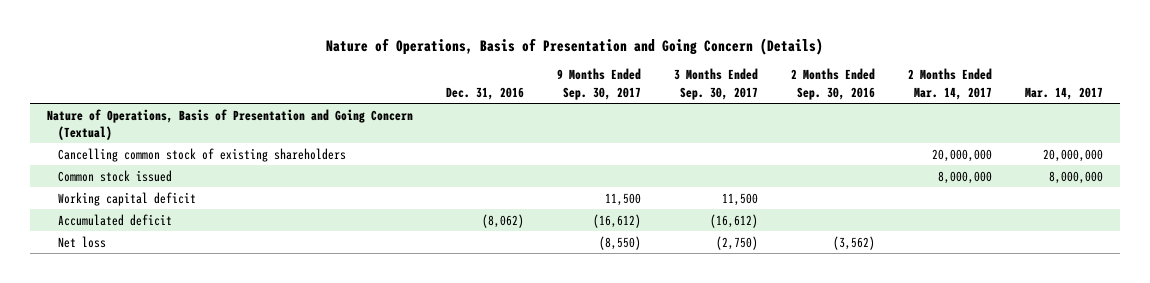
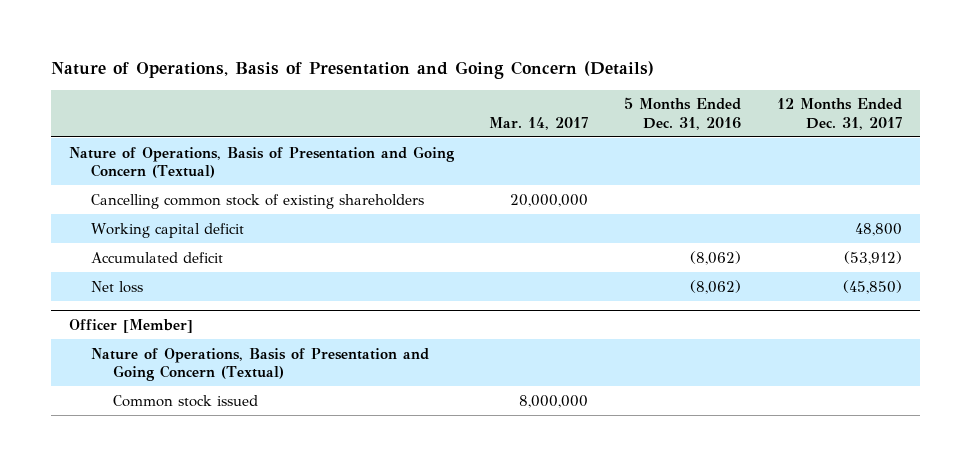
[445,86,524,100] Dec. 31, 2016 -> none
[556,68,641,100] 9 Months Ended Sep. 30, 2017 -> none
[674,68,759,100] 3 Months Ended Sep. 30, 2017 -> none
[791,68,876,100] 2 Months Ended Sep. 30, 2016 -> none
[908,68,993,100] 2 Months Ended Mar. 14, 2017 -> none
none -> [624,97,742,130] 5 Months Ended Dec. 31, 2016
none -> [777,98,903,130] 12 Months Ended Dec. 31, 2017
[57,169,172,182] Common stock issued -> none
none -> [68,318,193,333] Officer [Member]
none -> [90,347,429,382] Nature of Operations, Basis of Presentation and Going Concern (Textual)
none -> [113,394,259,407] Common stock issued

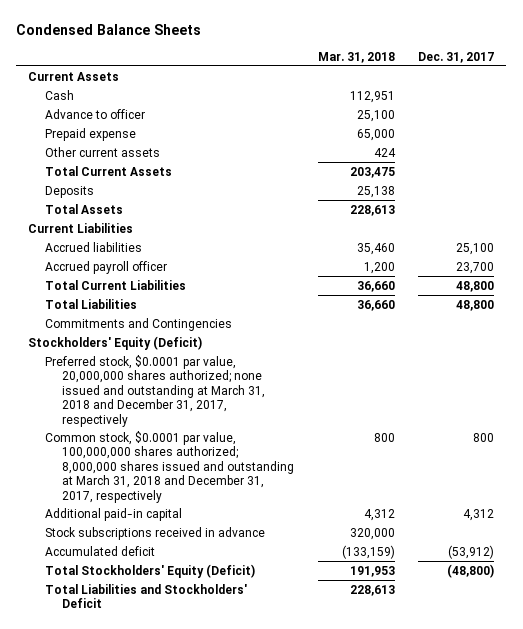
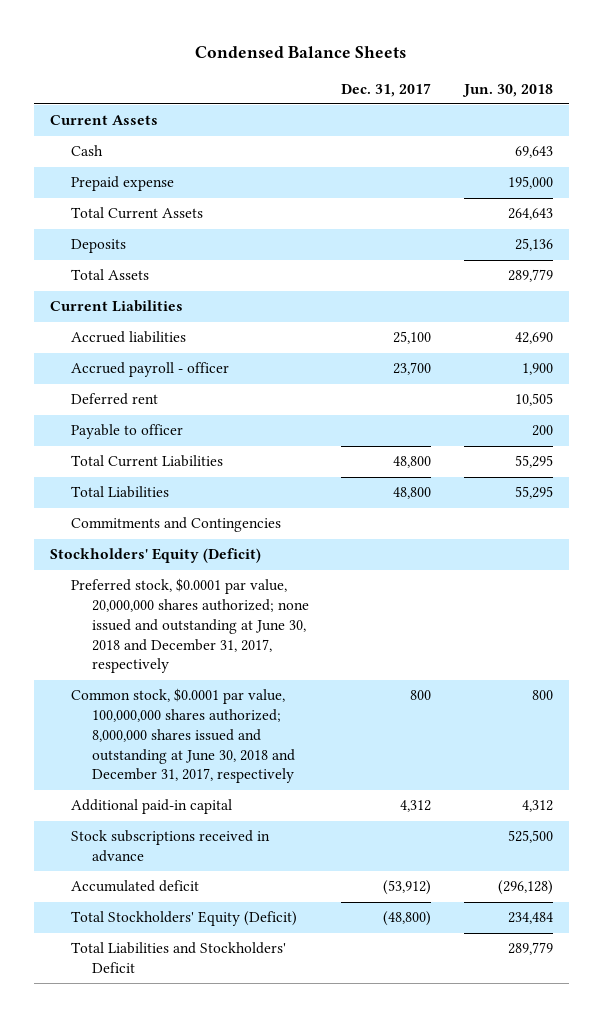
[317,52,395,64] Mar. 31, 2018 -> none
none -> [461,83,553,97] Jun. 30, 2018
[45,108,146,119] Advance to officer -> none
[45,146,161,157] Other current assets -> none
[45,260,168,274] Accrued payroll officer -> [71,362,230,378] Accrued payroll - officer
none -> [71,393,159,406] Deferred rent
none -> [71,424,184,440] Payable to officer
[45,354,265,427] Preferred stock, $0.0001 par value, 20,000,000 shares authorized; none issued and outstanding at March 31, 2018 and December 31, 2017, respectively -> [71,578,310,674] Preferred stock, $0.0001 par value, 20,000,000 shares authorized; none issued and outstanding at June 30, 2018 and December 31, 2017, respectively
[45,430,294,503] Common stock, $0.0001 par value, 100,000,000 shares authorized; 8,000,000 shares issued and outstanding at March 31, 2018 and December 31, 2017, respectively -> [71,688,296,784] Common stock, $0.0001 par value, 100,000,000 shares authorized; 8,000,000 shares issued and outstanding at June 30, 2018 and December 31, 2017, respectively

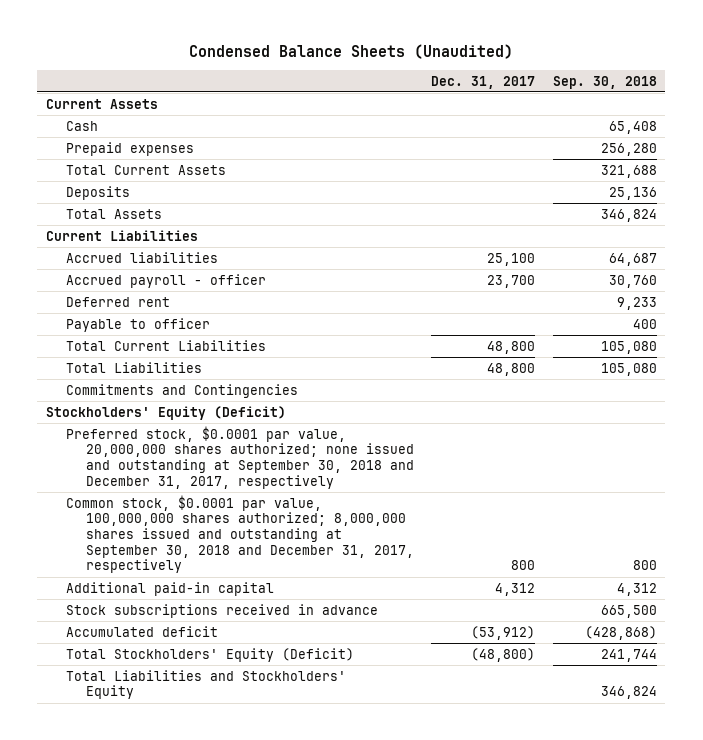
[195,45,407,58] Condensed Balance Sheets -> [189,44,514,60] Condensed Balance Sheets (Unaudited)
[461,83,553,97] Jun. 30, 2018 -> none
none -> [552,75,657,89] Sep. 30, 2018
[71,176,175,192] Prepaid expense -> [66,141,195,156] Prepaid expenses
[71,578,310,674] Preferred stock, $0.0001 par value, 20,000,000 shares authorized; none issued and outstanding at June 30, 2018 and December 31, 2017, respectively -> [66,425,415,489] Preferred stock, $0.0001 par value, 20,000,000 shares authorized; none issued and outstanding at September 30, 2018 and December 31, 2017, respectively
[71,688,296,784] Common stock, $0.0001 par value, 100,000,000 shares authorized; 8,000,000 shares issued and outstanding at June 30, 2018 and December 31, 2017, respectively -> [66,494,415,574] Common stock, $0.0001 par value, 100,000,000 shares authorized; 8,000,000 shares issued and outstanding at September 30, 2018 and December 31, 2017, respectively
[71,942,287,974] Total Liabilities and Stockholders' Deficit -> [66,669,347,700] Total Liabilities and Stockholders' Equity

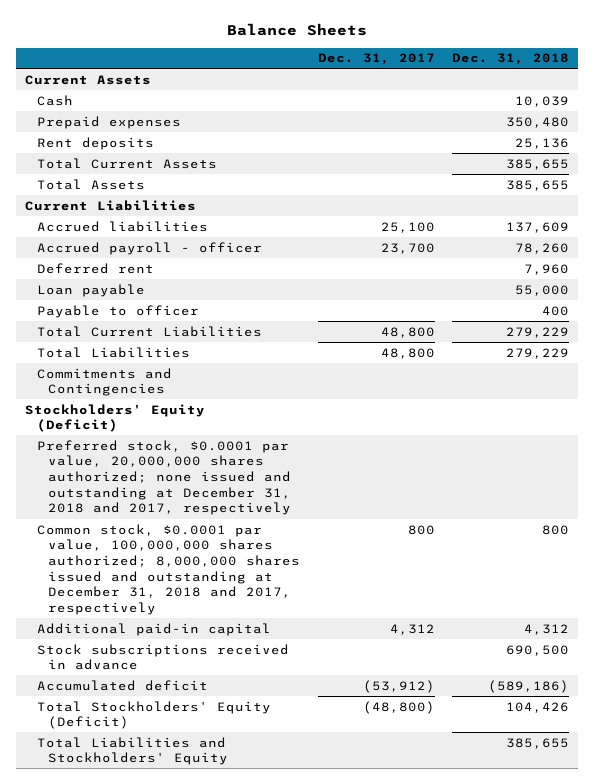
[189,44,514,60] Condensed Balance Sheets (Unaudited) -> [227,23,368,37] Balance Sheets
[552,75,657,89] Sep. 30, 2018 -> none
none -> [452,53,570,66] Dec. 31, 2018
none -> [36,136,154,150] Rent deposits
[66,185,131,200] Deposits -> none
none -> [36,283,145,297] Loan payable
[66,425,415,489] Preferred stock, $0.0001 par value, 20,000,000 shares authorized; none issued and outstanding at September 30, 2018 and December 31, 2017, respectively -> [36,439,292,516] Preferred stock, $0.0001 par value, 20,000,000 shares authorized; none issued and outstanding at December 31, 2018 and 2017, respectively
[66,494,415,574] Common stock, $0.0001 par value, 100,000,000 shares authorized; 8,000,000 shares issued and outstanding at September 30, 2018 and December 31, 2017, respectively -> [36,523,301,616] Common stock, $0.0001 par value, 100,000,000 shares authorized; 8,000,000 shares issued and outstanding at December 31, 2018 and 2017, respectively

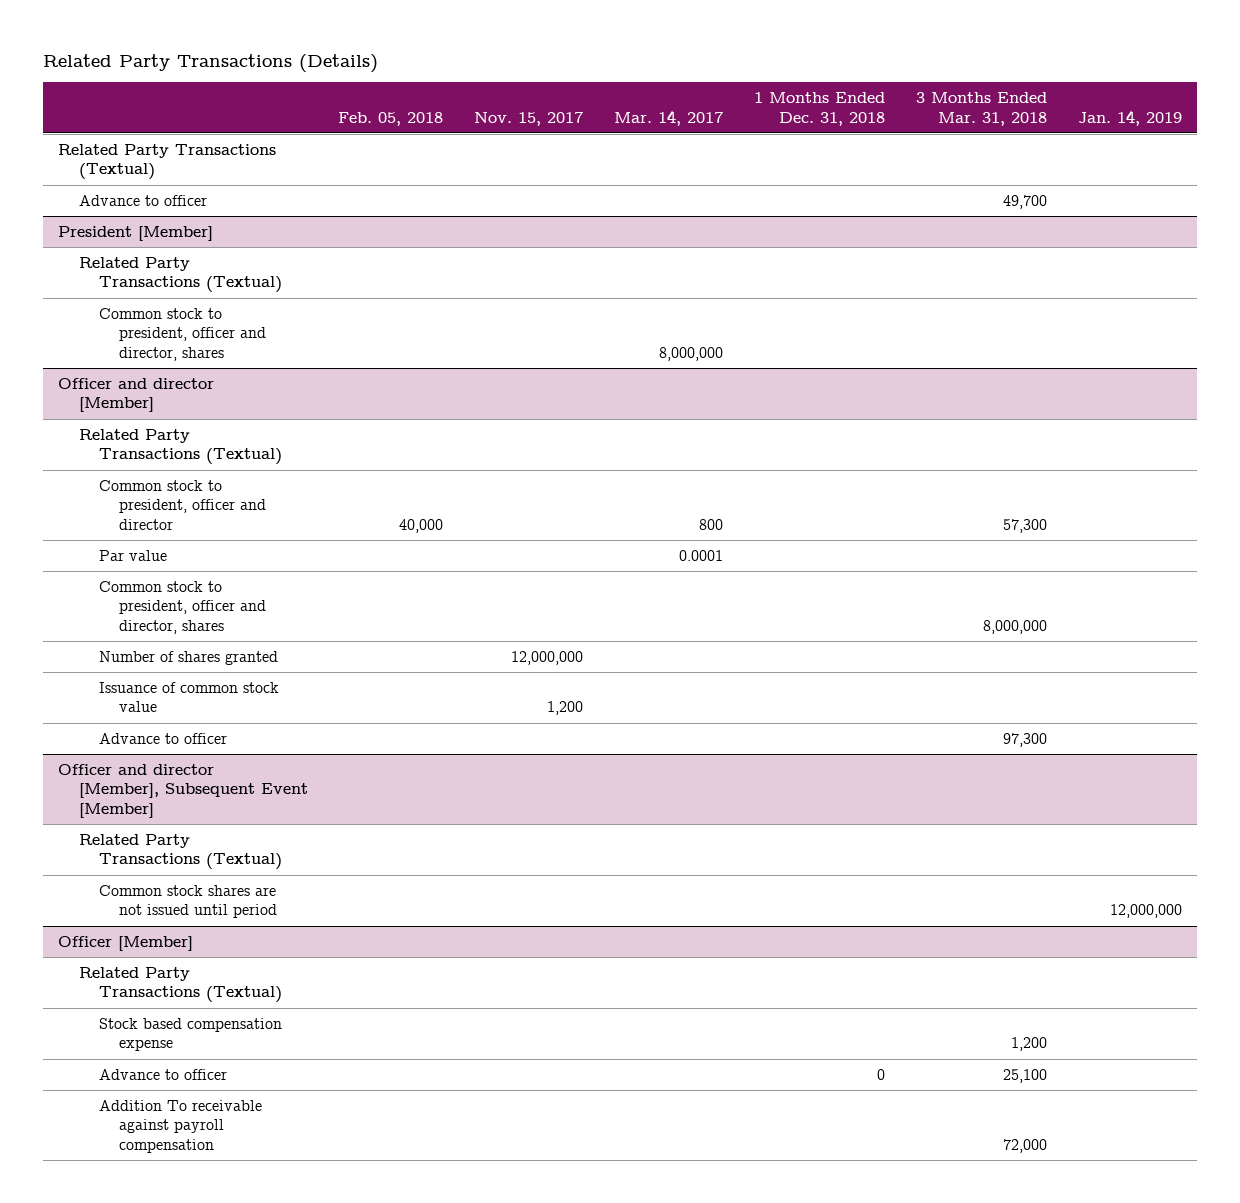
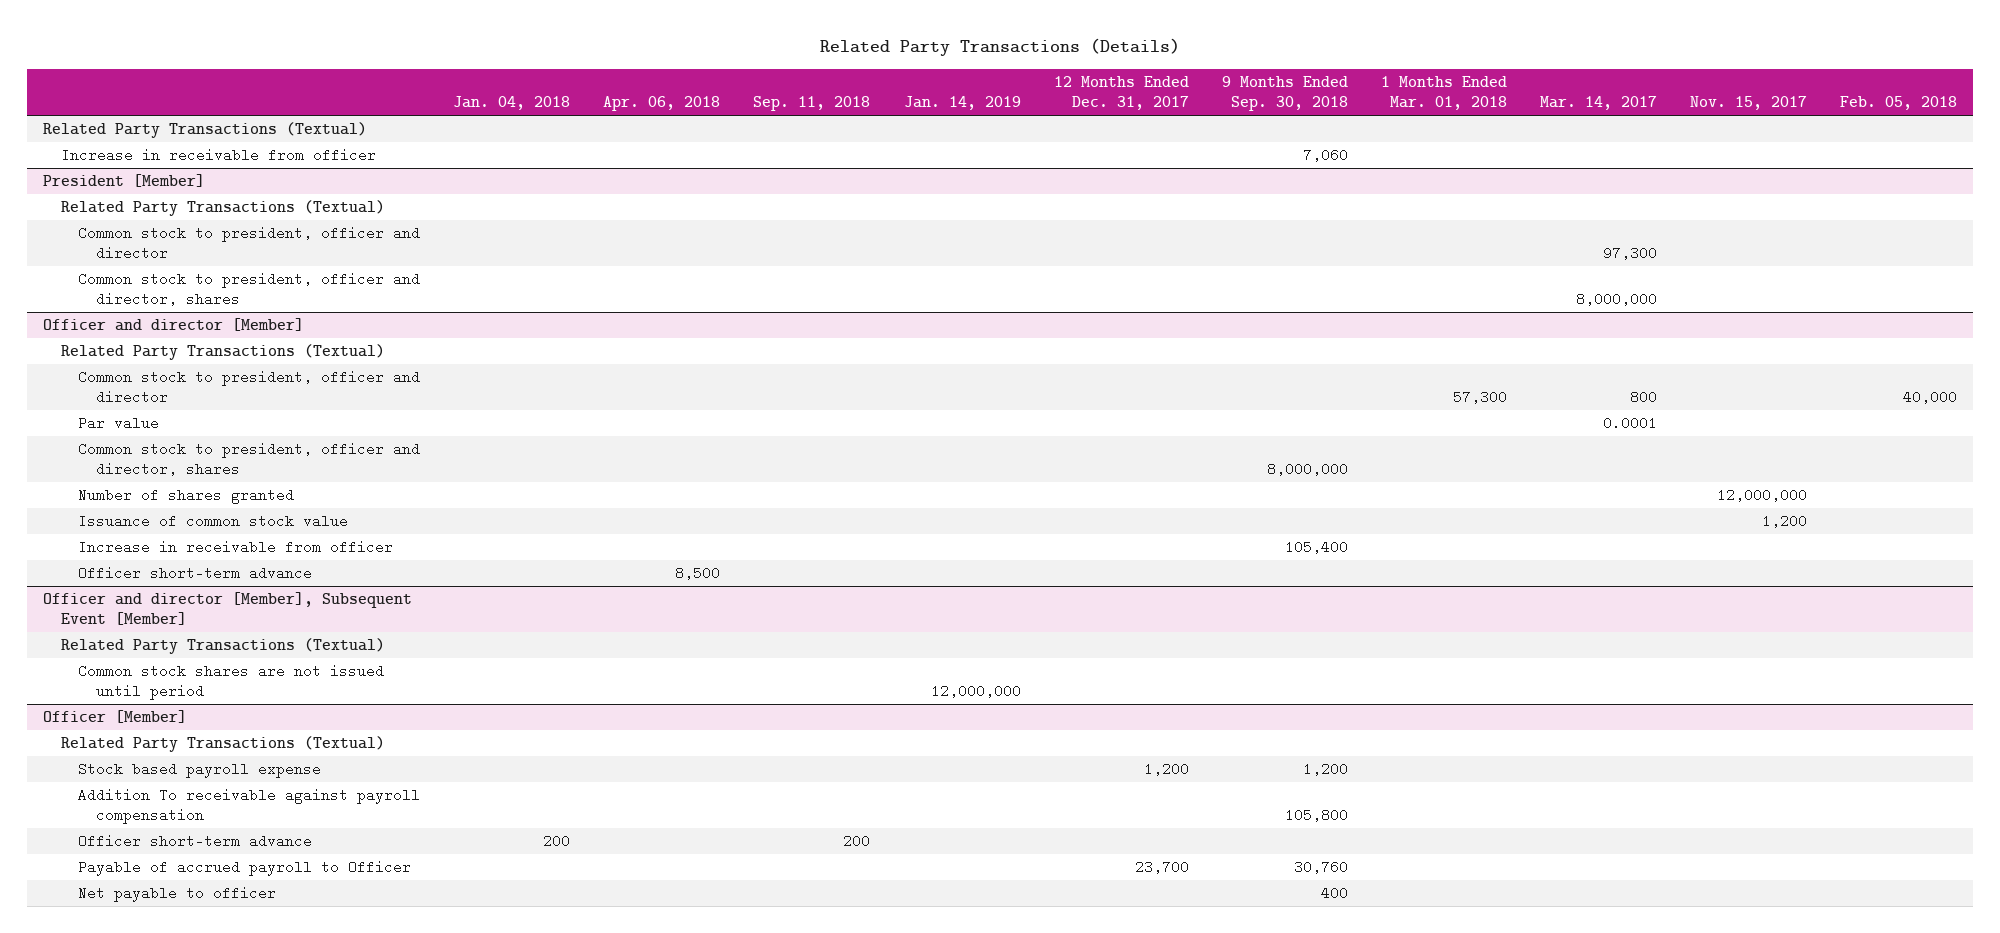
[754,91,886,126] 1 Months Ended Dec. 31, 2018 -> none
[915,91,1047,126] 3 Months Ended Mar. 31, 2018 -> none
none -> [453,95,571,110] Jan. 04, 2018
none -> [603,95,721,111] Apr. 06, 2018
none -> [753,95,871,111] Sep. 11, 2018
none -> [1053,75,1189,110] 12 Months Ended Dec. 31, 2017
none -> [1221,75,1348,111] 9 Months Ended Sep. 30, 2018
none -> [1380,75,1507,110] 1 Months Ended Mar. 01, 2018
[78,194,207,206] Advance to officer -> [60,148,376,163] Increase in receivable from officer
none -> [78,226,421,261] Common stock to president, officer and director
[98,732,227,744] Advance to officer -> [78,540,394,555] Increase in receivable from officer
none -> [78,566,313,581] Officer short-term advance
[98,1068,227,1080] Advance to officer -> none
[98,1017,282,1052] Stock based compensation expense -> [78,762,322,779] Stock based payroll expense
none -> [78,834,313,849] Officer short-term advance
none -> [78,860,412,877] Payable of accrued payroll to Officer
none -> [78,886,277,903] Net payable to officer

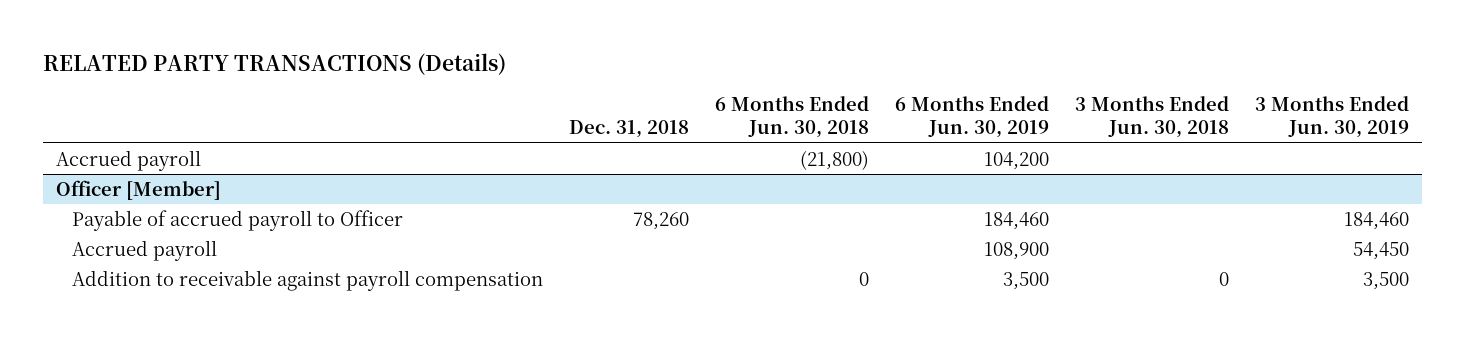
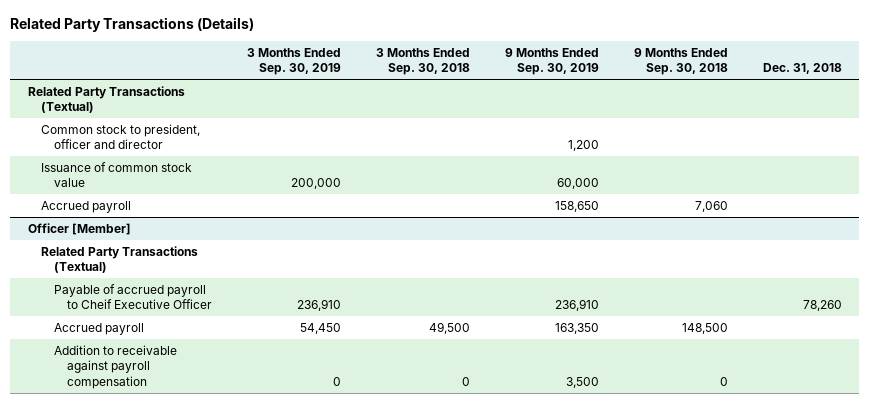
[42,53,506,76] RELATED PARTY TRANSACTIONS (Details) -> [10,16,255,32] Related Party Transactions (Details)
[714,96,869,139] 6 Months Ended Jun. 30, 2018 -> none
[894,96,1049,139] 6 Months Ended Jun. 30, 2019 -> none
[1074,96,1229,139] 3 Months Ended Jun. 30, 2018 -> none
[1254,96,1409,139] 3 Months Ended Jun. 30, 2019 -> none
none -> [247,47,342,76] 3 Months Ended Sep. 30, 2019
none -> [376,47,471,76] 3 Months Ended Sep. 30, 2018
none -> [505,47,600,76] 9 Months Ended Sep. 30, 2019
none -> [633,47,728,76] 9 Months Ended Sep. 30, 2018
none -> [27,85,185,114] Related Party Transactions (Textual)
none -> [40,123,200,150] Common stock to president, officer and director
none -> [40,161,192,188] Issuance of common stock value
none -> [40,245,198,274] Related Party Transactions (Textual)
[71,209,403,231] Payable of accrued payroll to Officer -> [54,283,213,310] Payable of accrued payroll to Cheif Executive Officer

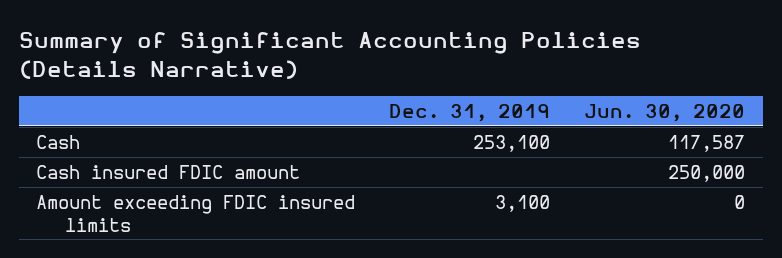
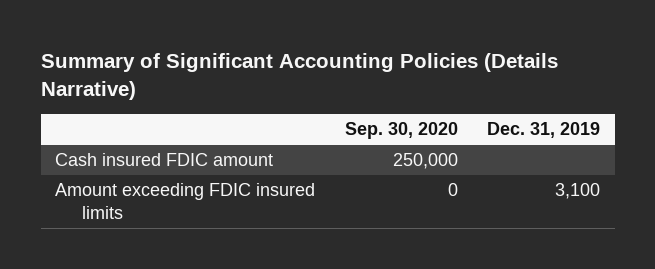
[584,103,746,122] Jun. 30, 2020 -> none
none -> [344,122,458,140] Sep. 30, 2020
[36,134,81,149] Cash -> none

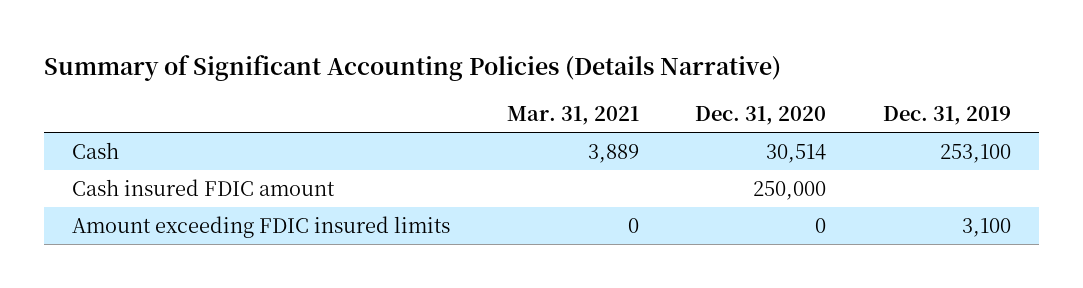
[344,122,458,140] Sep. 30, 2020 -> none
none -> [506,106,639,126] Mar. 31, 2021
none -> [695,106,827,126] Dec. 31, 2020
none -> [72,141,120,159] Cash

